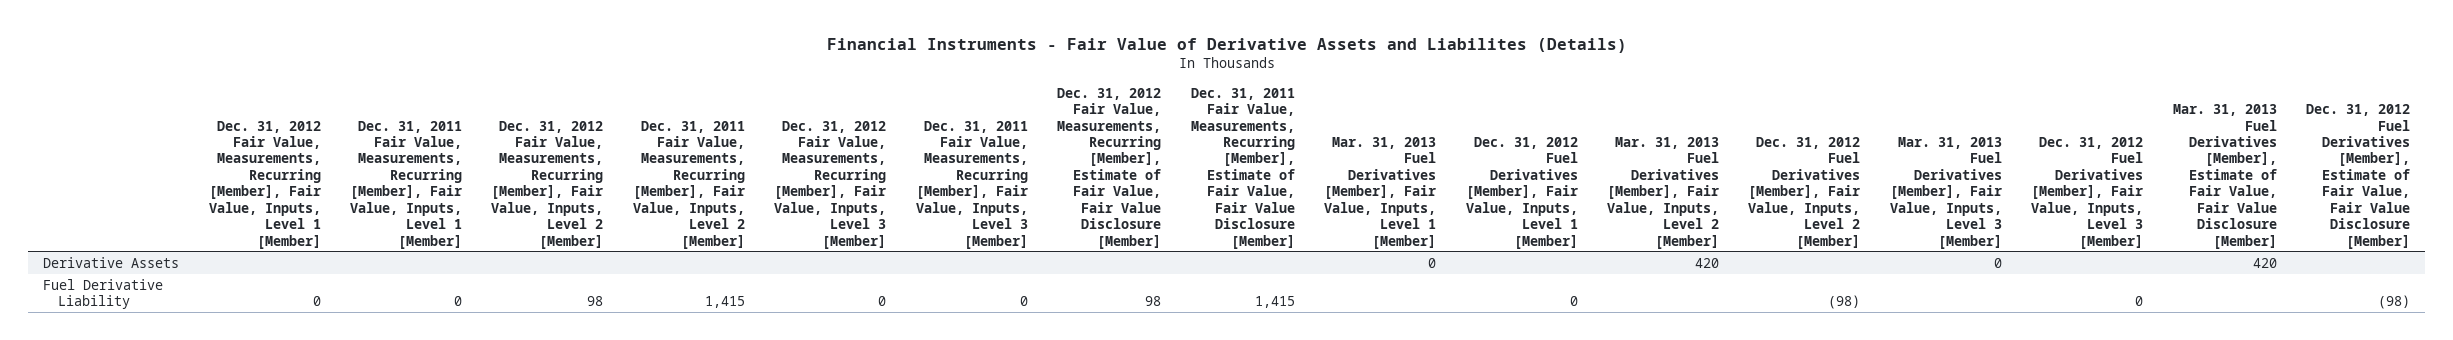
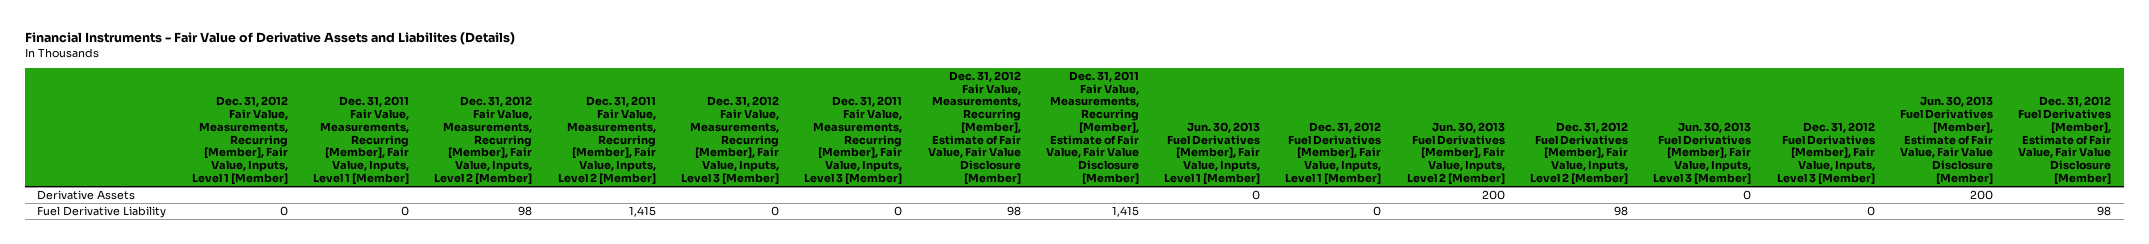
[1324,137,1437,249] Mar. 31, 2013 Fuel Derivatives [Member], Fair Value, Inputs, Level 1 [Member] -> none
[1606,137,1719,249] Mar. 31, 2013 Fuel Derivatives [Member], Fair Value, Inputs, Level 2 [Member] -> none
[1889,137,2002,249] Mar. 31, 2013 Fuel Derivatives [Member], Fair Value, Inputs, Level 3 [Member] -> none
[2172,104,2277,249] Mar. 31, 2013 Fuel Derivatives [Member], Estimate of Fair Value, Fair Value Disclosure [Member] -> none
none -> [1164,121,1261,186] Jun. 30, 2013 Fuel Derivatives [Member], Fair Value, Inputs, Level 1 [Member]
none -> [1406,121,1505,186] Jun. 30, 2013 Fuel Derivatives [Member], Fair Value, Inputs, Level 2 [Member]
none -> [1653,121,1752,186] Jun. 30, 2013 Fuel Derivatives [Member], Fair Value, Inputs, Level 3 [Member]
none -> [1899,96,1993,186] Jun. 30, 2013 Fuel Derivatives [Member], Estimate of Fair Value, Fair Value Disclosure [Member]
[1828,295,1861,310] (98) -> [1614,206,1629,217] 98
[2378,295,2411,310] (98) -> [2097,206,2112,217] 98

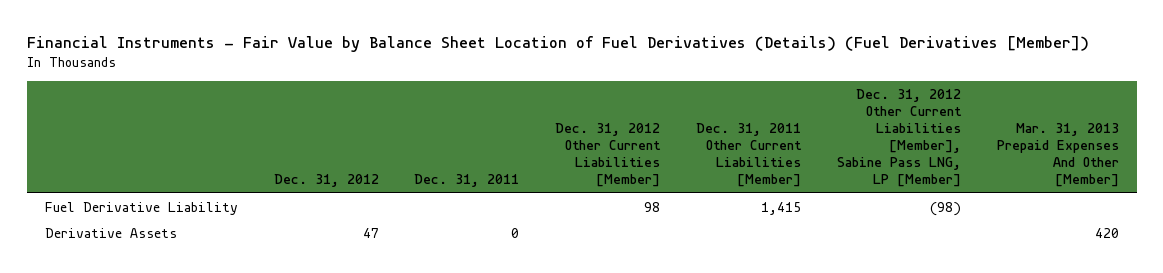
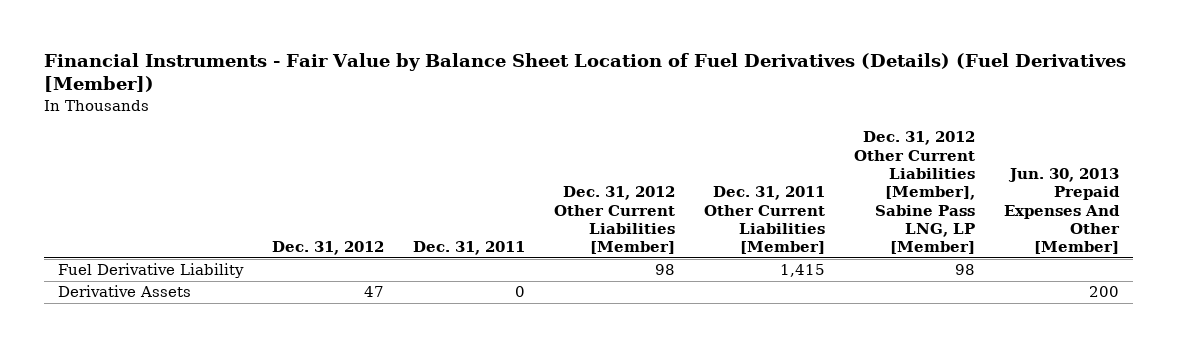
[996,123,1119,188] Mar. 31, 2013 Prepaid Expenses And Other [Member] -> none
none -> [1003,167,1120,255] Jun. 30, 2013 Prepaid Expenses And Other [Member]
[929,202,961,217] (98) -> [954,264,975,276] 98

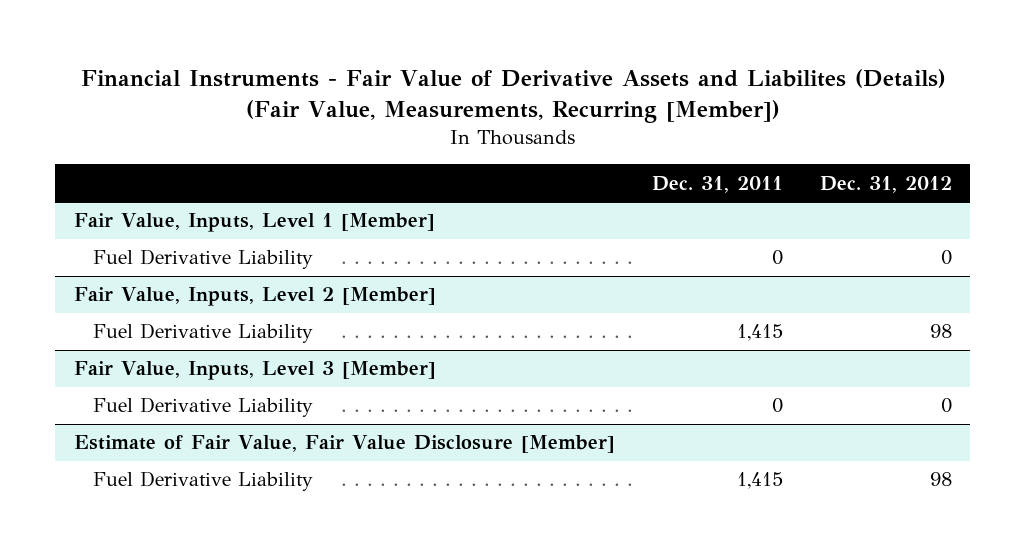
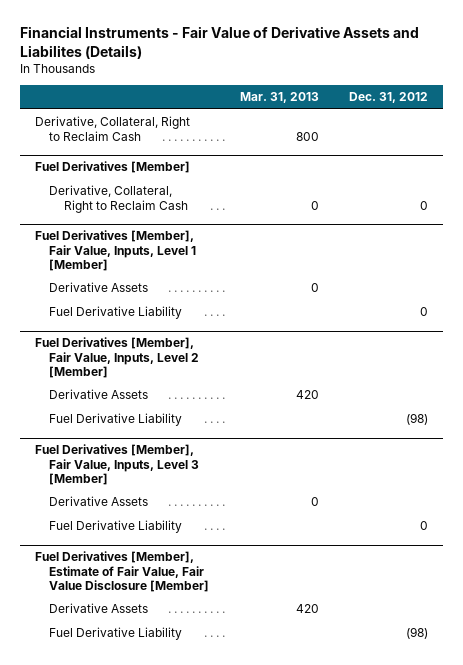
[80,69,946,124] Financial Instruments - Fair Value of Derivative Assets and Liabilites (Details) (Fair Value, Measurements, Recurring [Member]) -> [19,26,419,59] Financial Instruments - Fair Value of Derivative Assets and Liabilites (Details)
[651,175,783,193] Dec. 31, 2011 -> none
none -> [239,92,319,104] Mar. 31, 2013
none -> [34,116,190,141] Derivative, Collateral, Right to Reclaim Cash
none -> [34,161,190,174] Fuel Derivatives [Member]
none -> [49,185,188,213] Derivative, Collateral, Right to Reclaim Cash
[73,213,435,233] Fair Value, Inputs, Level 1 [Member] -> [34,230,197,271] Fuel Derivatives [Member], Fair Value, Inputs, Level 1 [Member]
none -> [49,282,149,293] Derivative Assets
[73,287,436,307] Fair Value, Inputs, Level 2 [Member] -> [34,337,200,378] Fuel Derivatives [Member], Fair Value, Inputs, Level 2 [Member]
none -> [49,389,149,400] Derivative Assets
[929,324,952,339] 98 -> [406,413,429,426] (98)
[73,361,436,381] Fair Value, Inputs, Level 3 [Member] -> [34,444,200,485] Fuel Derivatives [Member], Fair Value, Inputs, Level 3 [Member]
none -> [49,496,149,507] Derivative Assets
[73,435,615,454] Estimate of Fair Value, Fair Value Disclosure [Member] -> [34,551,210,592] Fuel Derivatives [Member], Estimate of Fair Value, Fair Value Disclosure [Member]
none -> [49,603,149,614] Derivative Assets
[929,472,952,487] 98 -> [406,627,429,640] (98)

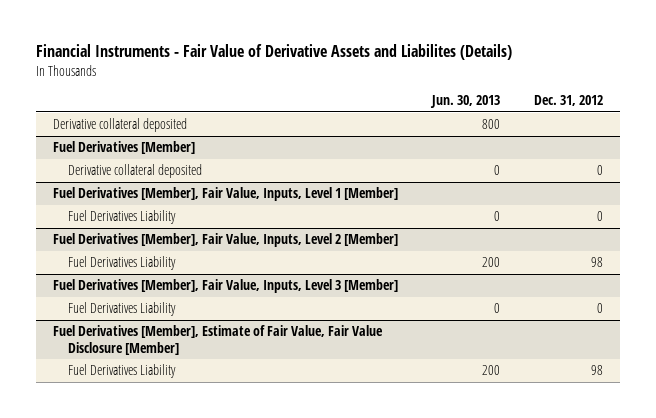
[239,92,319,104] Mar. 31, 2013 -> none
none -> [429,95,500,109] Jun. 30, 2013
[34,116,190,141] Derivative, Collateral, Right to Reclaim Cash -> [53,118,188,133] Derivative collateral deposited
[49,185,188,213] Derivative, Collateral, Right to Reclaim Cash -> [68,164,203,179] Derivative collateral deposited
[49,282,149,293] Derivative Assets -> none
[49,306,183,320] Fuel Derivative Liability -> [68,210,177,225] Fuel Derivatives Liability
[49,389,149,400] Derivative Assets -> none
[49,413,183,427] Fuel Derivative Liability -> [68,256,177,271] Fuel Derivatives Liability
[406,413,429,426] (98) -> [590,257,603,268] 98
[49,496,149,507] Derivative Assets -> none
[49,520,183,534] Fuel Derivative Liability -> [68,302,177,317] Fuel Derivatives Liability
[49,603,149,614] Derivative Assets -> none
[49,627,183,641] Fuel Derivative Liability -> [68,364,177,379] Fuel Derivatives Liability
[406,627,429,640] (98) -> [590,365,603,376] 98

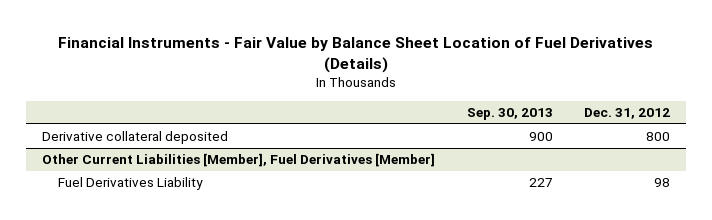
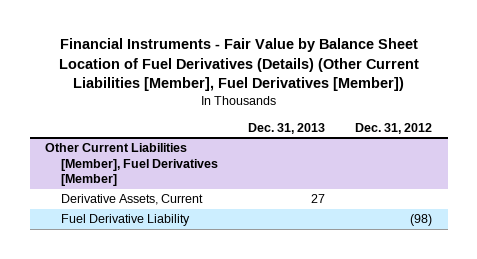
[58,36,654,73] Financial Instruments - Fair Value by Balance Sheet Location of Fuel Derivatives (Details) -> [58,38,419,91] Financial Instruments - Fair Value by Balance Sheet Location of Fuel Derivatives (Details) (Other Current Liabilities [Member], Fuel Derivatives [Member])
[466,108,553,121] Sep. 30, 2013 -> none
none -> [248,122,326,134] Dec. 31, 2013
[42,131,229,145] Derivative collateral deposited -> none
none -> [61,194,204,206] Derivative Assets, Current
[58,177,204,191] Fuel Derivatives Liability -> [61,214,191,227] Fuel Derivative Liability
[654,178,671,188] 98 -> [410,214,433,227] (98)

